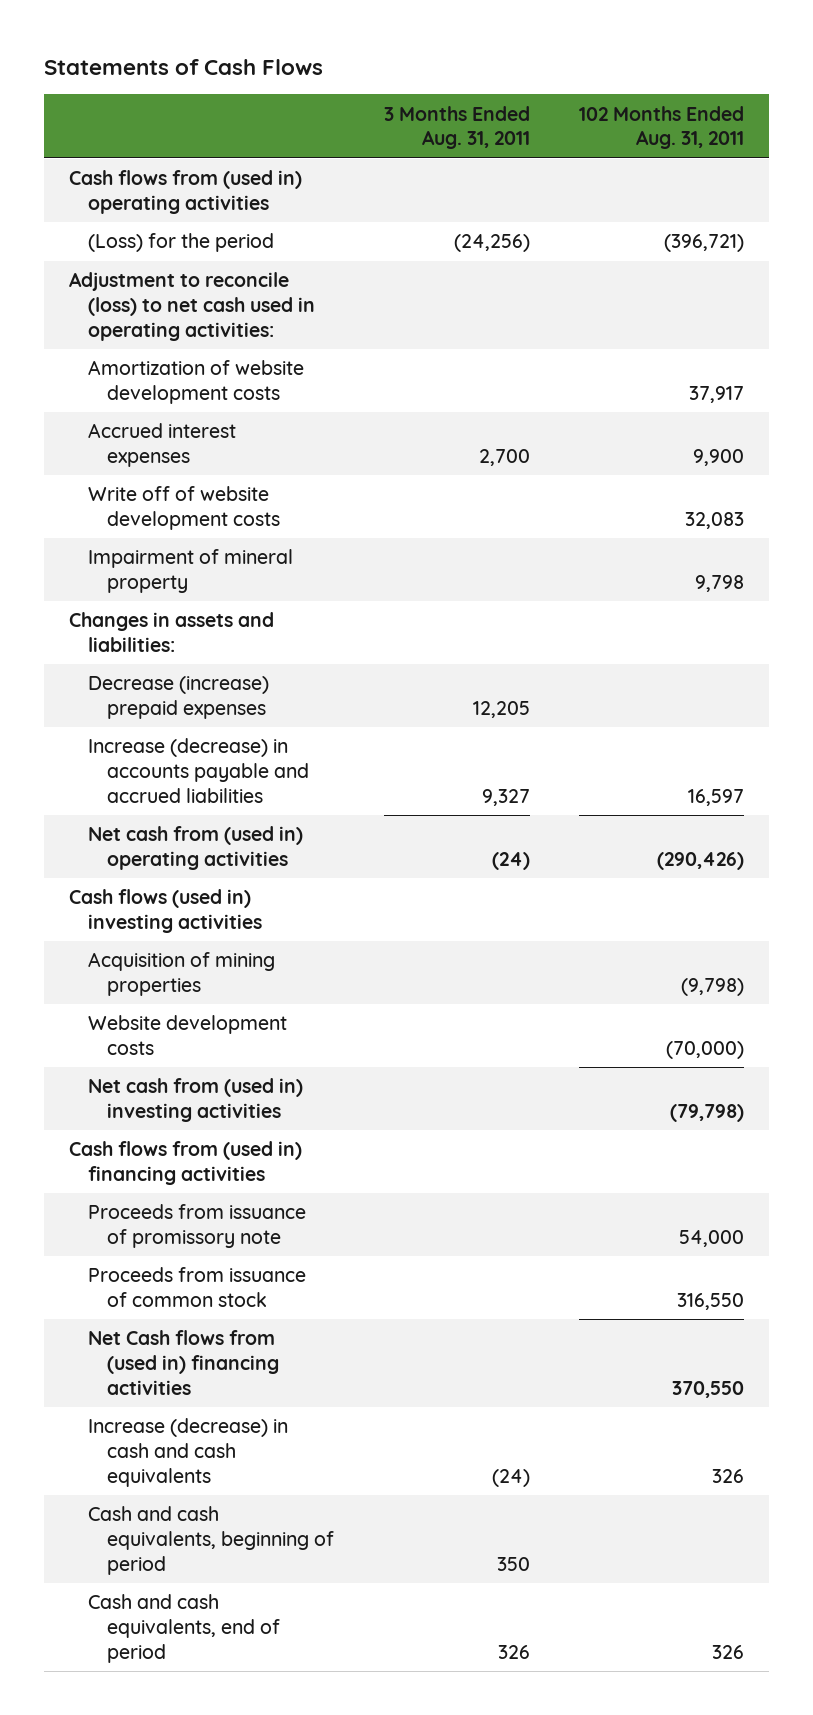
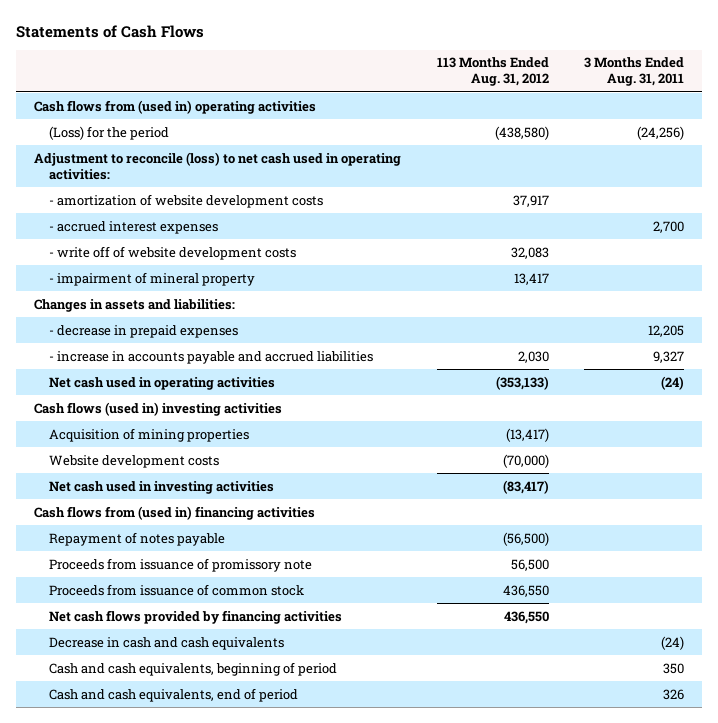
[579,105,745,150] 102 Months Ended Aug. 31, 2011 -> none
none -> [436,57,549,87] 113 Months Ended Aug. 31, 2012
[87,360,304,405] Amortization of website development costs -> [49,193,324,208] - amortization of website development costs
[87,423,236,468] Accrued interest expenses -> [49,220,219,234] - accrued interest expenses
[87,486,281,531] Write off of website development costs -> [49,245,297,260] - write off of website development costs
[87,549,293,594] Impairment of mineral property -> [49,271,256,286] - impairment of mineral property
[87,676,269,720] Decrease (increase) prepaid expenses -> [49,324,239,338] - decrease in prepaid expenses
[87,738,310,803] Increase (decrease) in accounts payable and accrued liabilities -> [49,350,374,364] - increase in accounts payable and accrued liabilities
[87,826,303,871] Net cash from (used in) operating activities -> [49,376,276,390] Net cash used in operating activities
[87,1078,303,1123] Net cash from (used in) investing activities -> [49,480,275,494] Net cash used in investing activities
none -> [49,531,226,546] Repayment of notes payable
[87,1330,280,1395] Net Cash flows from (used in) financing activities -> [49,609,343,624] Net cash flows provided by financing activities
[87,1418,288,1487] Increase (decrease) in cash and cash equivalents -> [49,636,285,650] Decrease in cash and cash equivalents

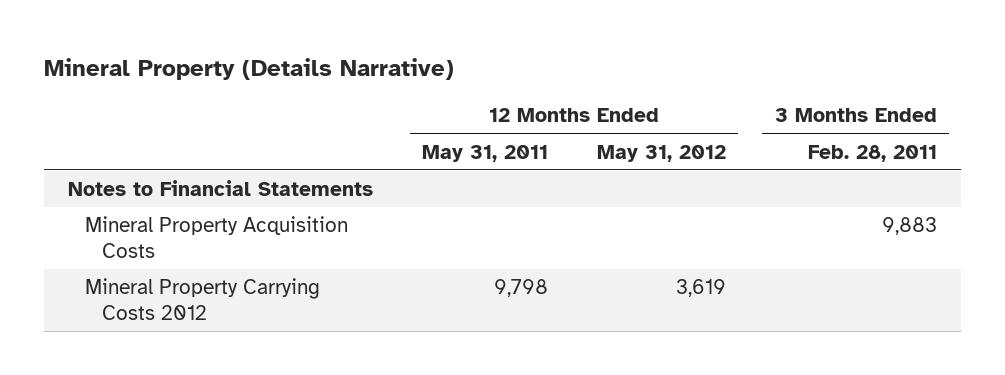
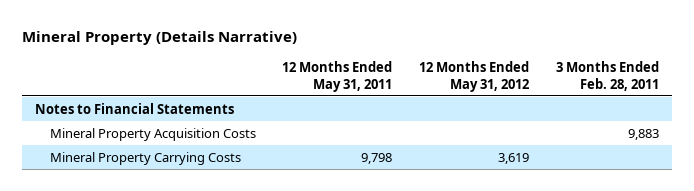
[85,278,321,321] Mineral Property Carrying Costs 2012 -> [49,151,241,165] Mineral Property Carrying Costs

